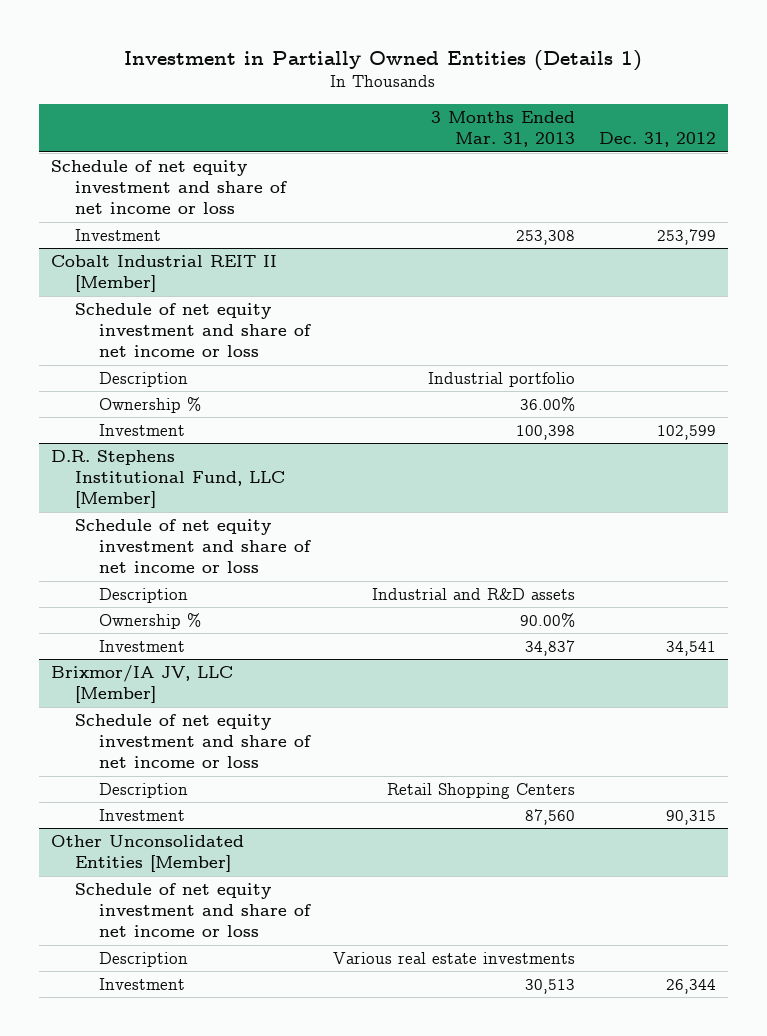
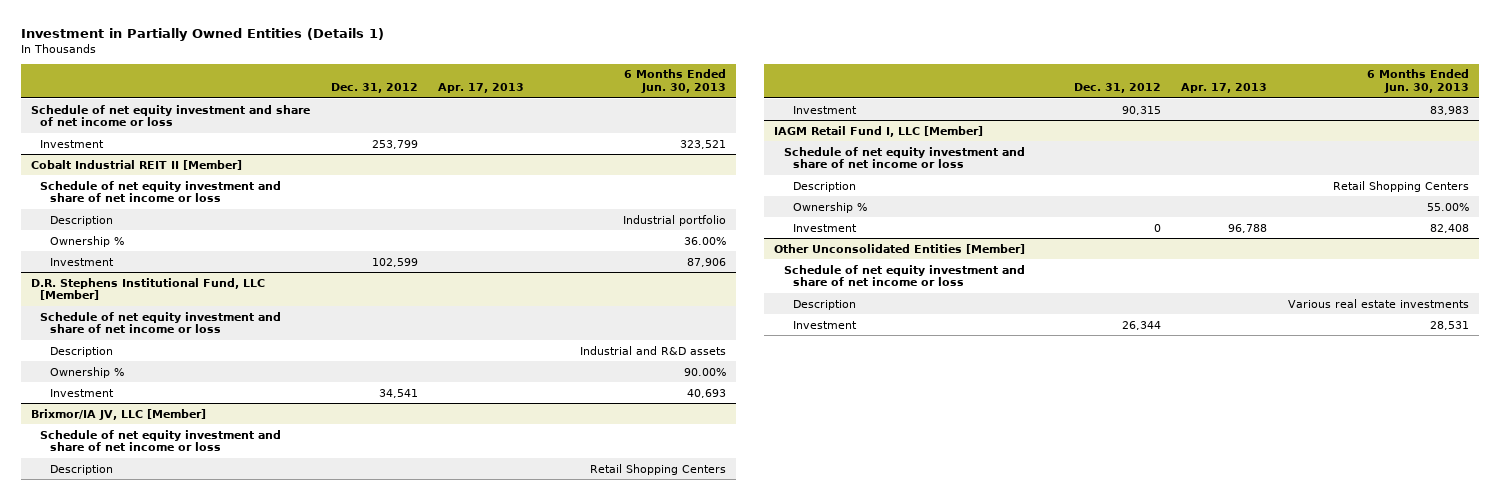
[431,111,576,148] 3 Months Ended Mar. 31, 2013 -> none
none -> [438,83,525,94] Apr. 17, 2013
none -> [623,69,726,94] 6 Months Ended Jun. 30, 2013
none -> [774,125,984,137] IAGM Retail Fund I, LLC [Member]
none -> [783,146,1025,169] Schedule of net equity investment and share of net income or loss
none -> [793,181,857,192] Description
none -> [793,201,868,213] Ownership %
none -> [793,223,858,232] Investment

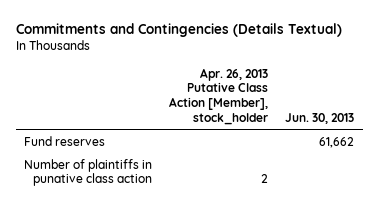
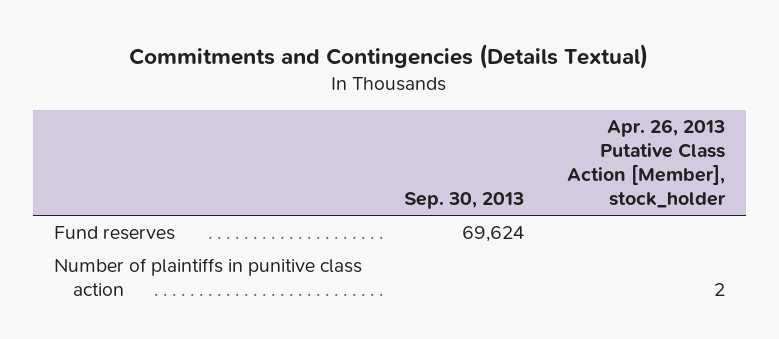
[285,112,355,124] Jun. 30, 2013 -> none
none -> [404,192,525,210] Sep. 30, 2013
[24,158,153,187] Number of plaintiffs in punative class action -> [54,257,363,297] Number of plaintiffs in punitive class action

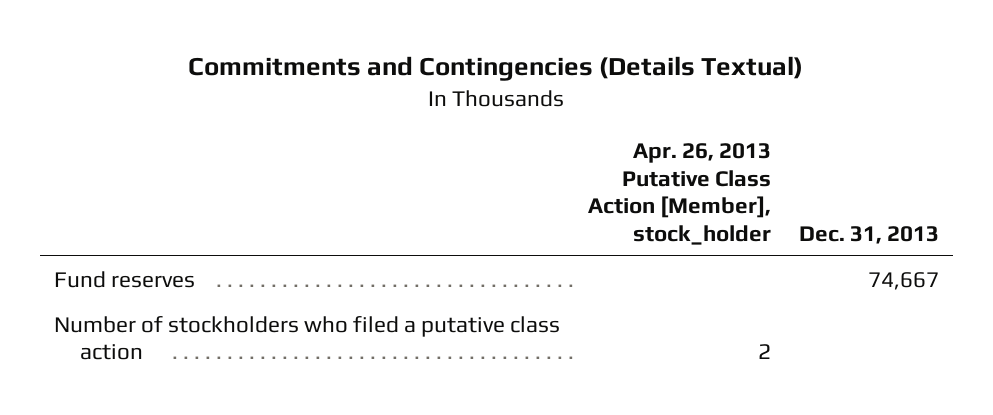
[404,192,525,210] Sep. 30, 2013 -> none
none -> [798,225,939,244] Dec. 31, 2013
[54,257,363,297] Number of plaintiffs in punitive class action -> [53,315,560,361] Number of stockholders who filed a putative class action

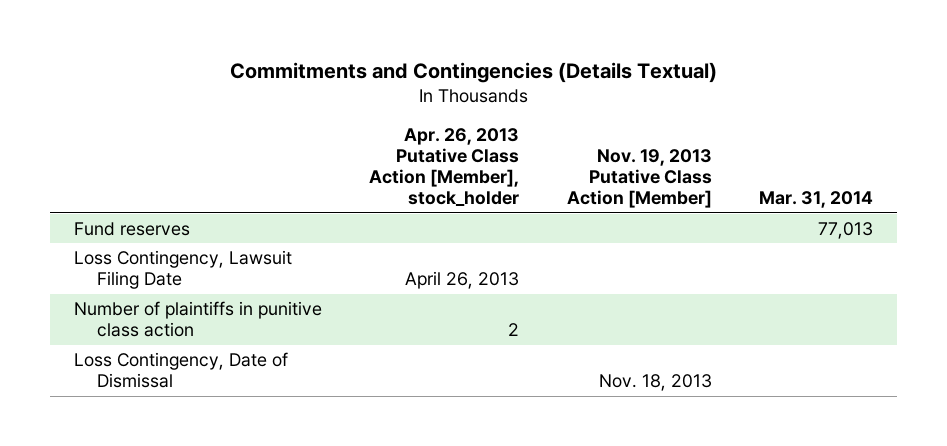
[798,225,939,244] Dec. 31, 2013 -> none
none -> [566,148,712,209] Nov. 19, 2013 Putative Class Action [Member]
none -> [759,191,874,209] Mar. 31, 2014
none -> [73,249,292,290] Loss Contingency, Lawsuit Filing Date
[53,315,560,361] Number of stockholders who filed a putative class action -> [73,300,322,338] Number of plaintiffs in punitive class action
none -> [73,351,288,389] Loss Contingency, Date of Dismissal

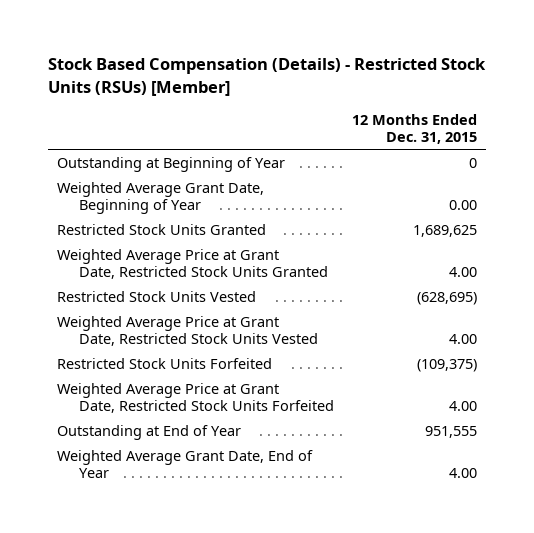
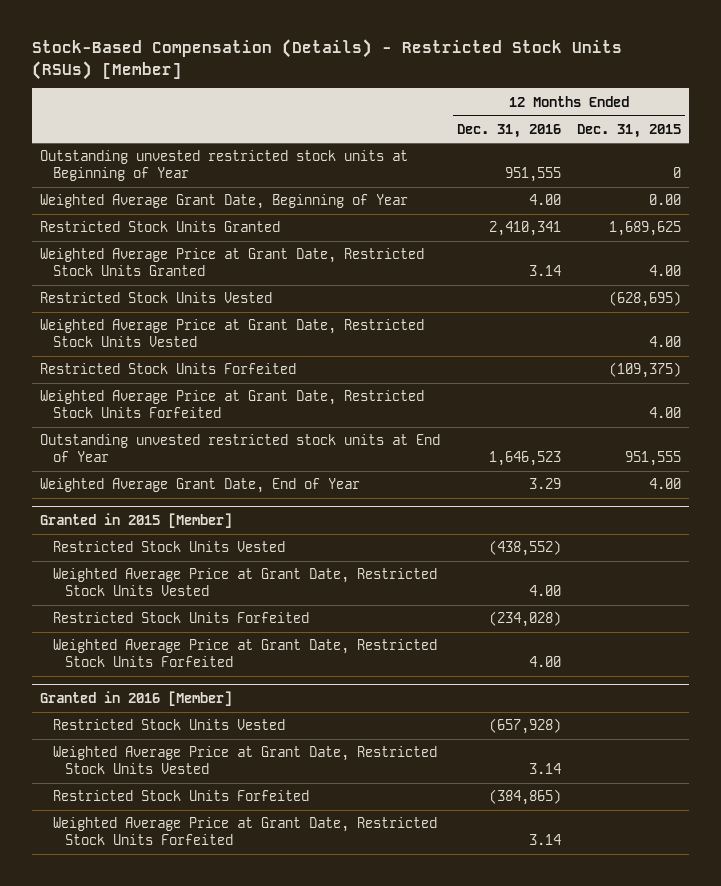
[48,58,487,96] Stock Based Compensation (Details) - Restricted Stock Units (RSUs) [Member] -> [32,39,623,80] Stock-Based Compensation (Details) - Restricted Stock Units (RSUs) [Member]
none -> [456,123,561,138] Dec. 31, 2016
[57,156,286,172] Outstanding at Beginning of Year -> [40,150,409,182] Outstanding unvested restricted stock units at Beginning of Year
[57,424,242,440] Outstanding at End of Year -> [40,434,441,463] Outstanding unvested restricted stock units at End of Year
none -> [40,512,233,528] Granted in 2015 [Member]
none -> [52,541,285,553] Restricted Stock Units Vested
none -> [52,568,437,597] Weighted Average Price at Grant Date, Restricted Stock Units Vested
none -> [52,612,309,624] Restricted Stock Units Forfeited
none -> [52,639,437,668] Weighted Average Price at Grant Date, Restricted Stock Units Forfeited
none -> [40,690,233,706] Granted in 2016 [Member]
none -> [52,719,285,731] Restricted Stock Units Vested
none -> [52,746,437,775] Weighted Average Price at Grant Date, Restricted Stock Units Vested
none -> [52,790,309,802] Restricted Stock Units Forfeited
none -> [52,817,437,846] Weighted Average Price at Grant Date, Restricted Stock Units Forfeited

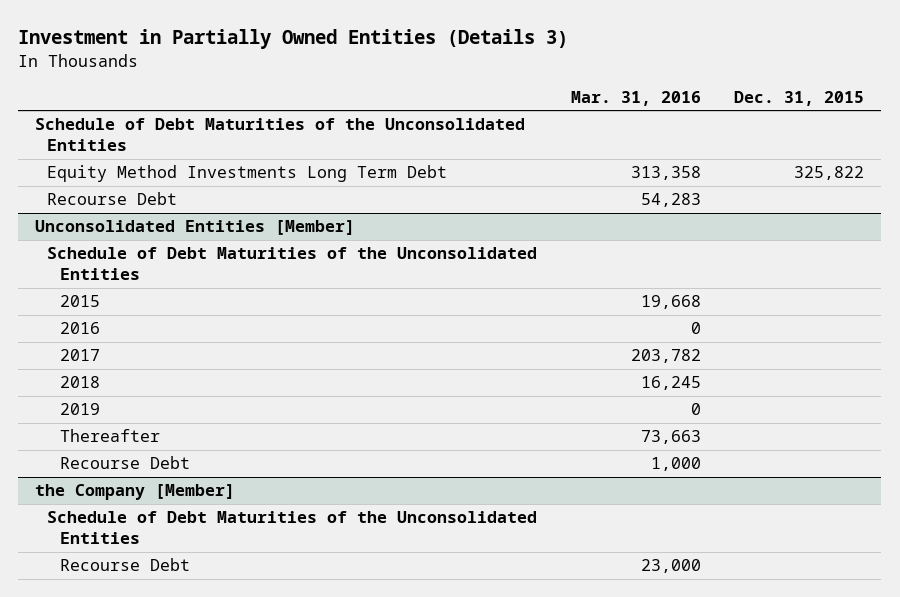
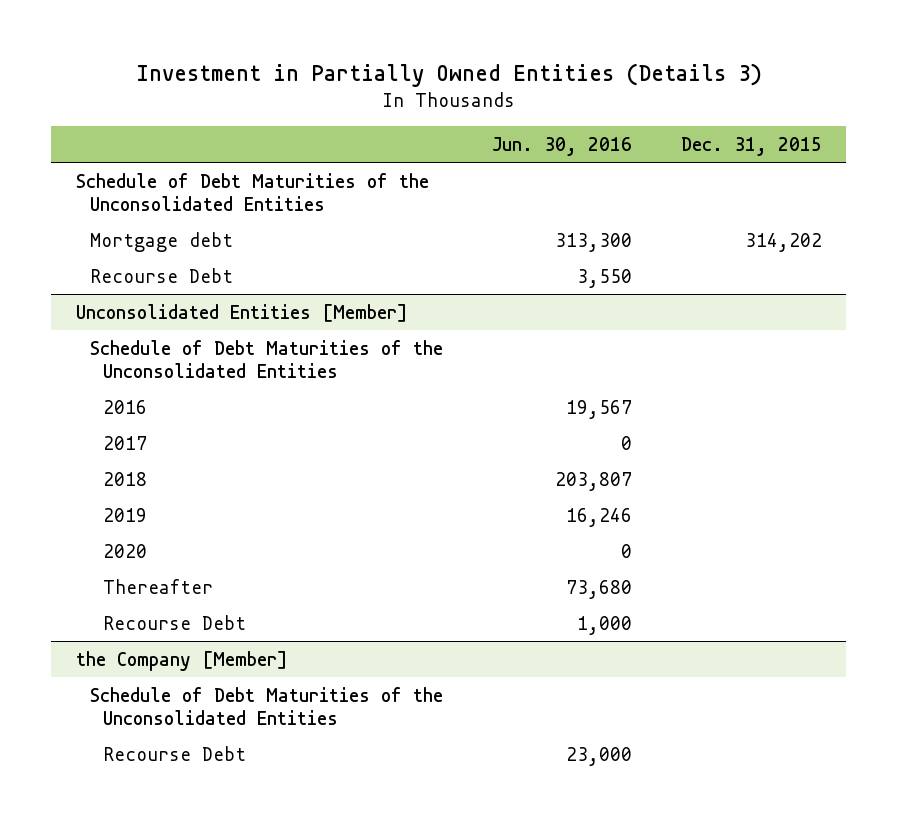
[570,90,701,106] Mar. 31, 2016 -> none
none -> [491,136,632,156] Jun. 30, 2016
[47,165,448,183] Equity Method Investments Long Term Debt -> none
none -> [89,231,233,252] Mortgage debt
[59,295,100,308] 2015 -> none
none -> [103,543,148,558] 2020

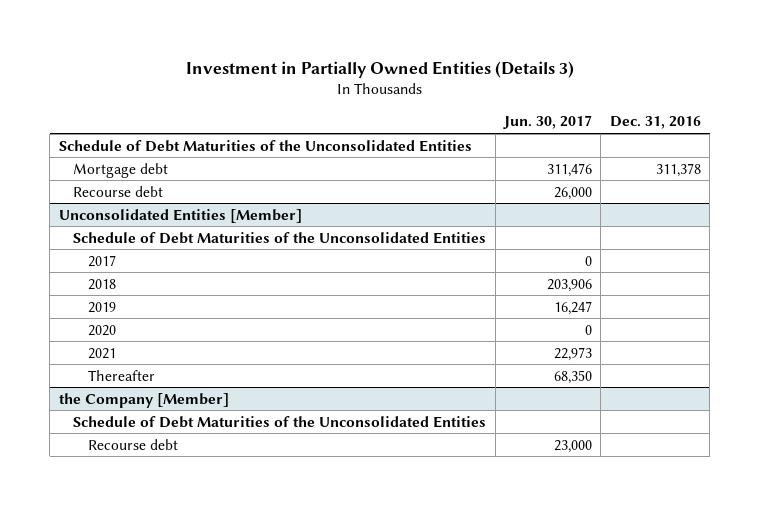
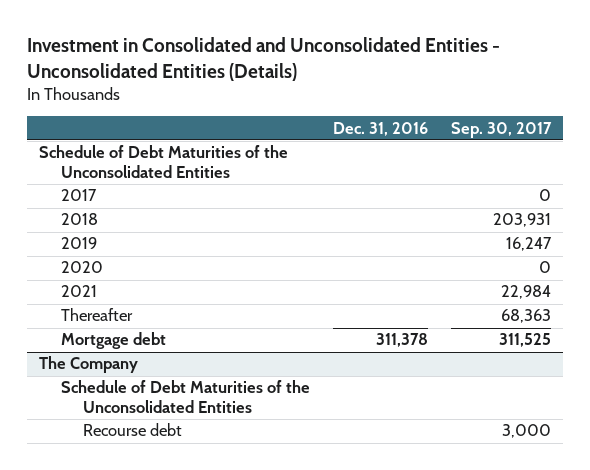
[185,60,574,78] Investment in Partially Owned Entities (Details 3) -> [27,37,501,81] Investment in Consolidated and Unconsolidated Entities - Unconsolidated Entities (Details)
[502,115,592,130] Jun. 30, 2017 -> none
none -> [451,121,553,138] Sep. 30, 2017
none -> [60,189,97,202] 2017
none -> [60,213,98,226] 2018
none -> [60,237,97,250] 2019
none -> [60,261,103,274] 2020
none -> [60,285,97,298] 2021
none -> [60,308,133,322] Thereafter
[73,185,164,197] Recourse debt -> none
[58,208,302,223] Unconsolidated Entities [Member] -> none
[73,231,487,244] Schedule of Debt Maturities of the Unconsolidated Entities -> none
[87,254,116,267] 2017 -> none
[87,278,116,290] 2018 -> none
[87,301,116,313] 2019 -> none
[87,324,116,336] 2020 -> none
[87,347,116,359] 2021 -> none
[87,369,155,381] Thereafter -> none
[58,392,229,408] the Company [Member] -> [38,356,138,374] The Company

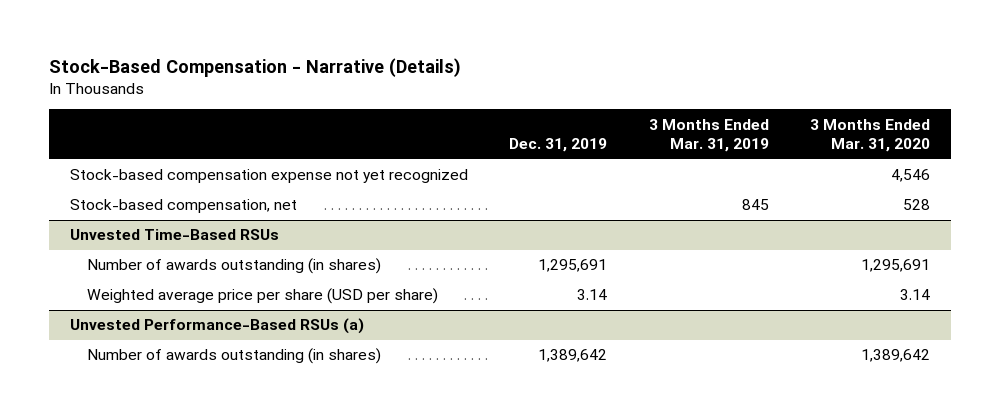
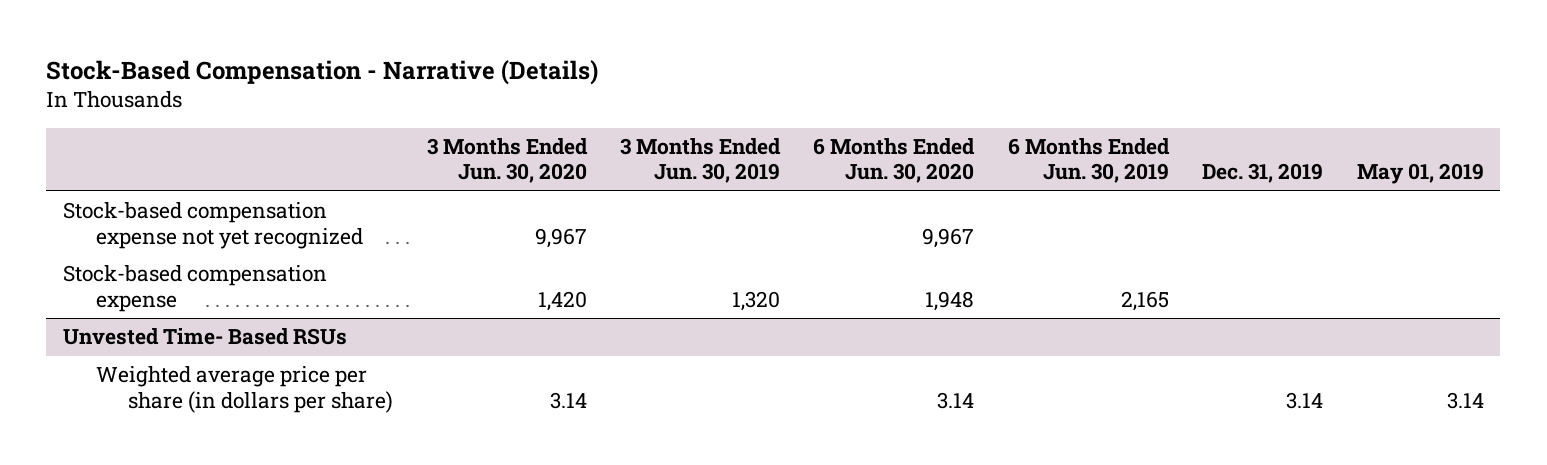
[648,118,769,153] 3 Months Ended Mar. 31, 2019 -> none
[810,118,931,153] 3 Months Ended Mar. 31, 2020 -> none
none -> [426,138,588,184] 3 Months Ended Jun. 30, 2020
none -> [620,138,782,184] 3 Months Ended Jun. 30, 2019
none -> [813,138,976,184] 6 Months Ended Jun. 30, 2020
none -> [1007,138,1170,184] 6 Months Ended Jun. 30, 2019
none -> [1356,163,1484,185] May 01, 2019
[86,258,381,275] Number of awards outstanding (in shares) -> none
[69,318,364,335] Unvested Performance-Based RSUs (a) -> none
[86,348,381,365] Number of awards outstanding (in shares) -> none
[69,199,297,214] Stock-based compensation, net -> [63,265,328,312] Stock-based compensation expense
[69,229,279,241] Unvested Time-Based RSUs -> [63,328,348,346] Unvested Time- Based RSUs
[86,288,438,305] Weighted average price per share (USD per share) -> [95,366,394,413] Weighted average price per share (in dollars per share)

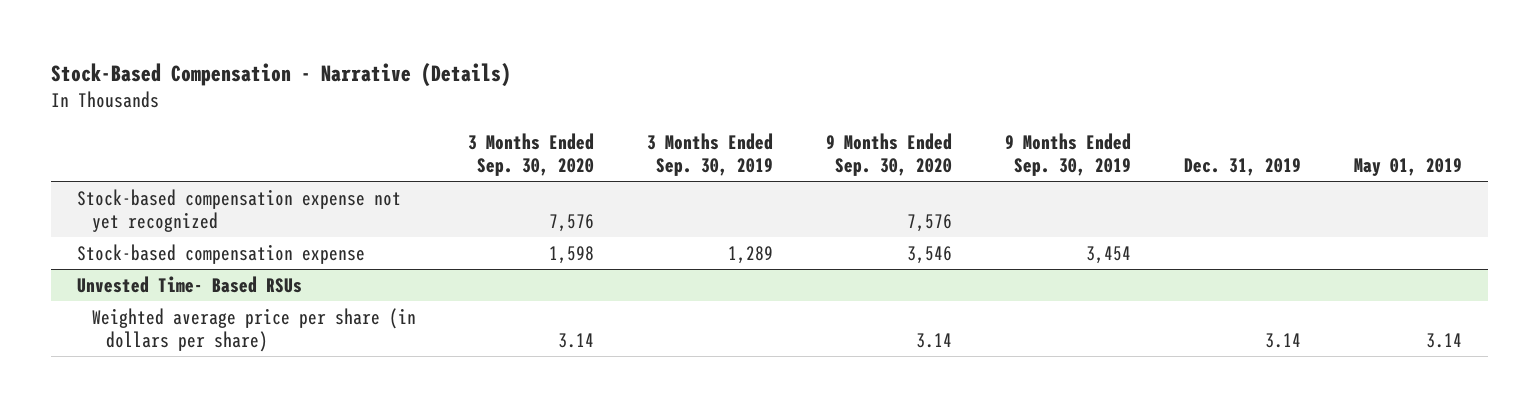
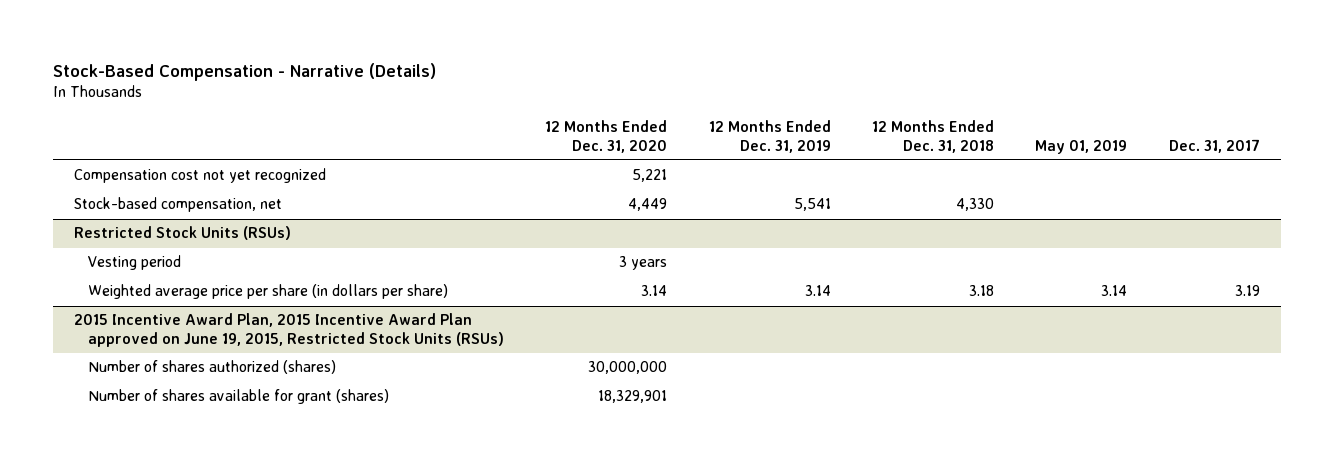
[468,133,595,177] 3 Months Ended Sep. 30, 2020 -> none
[647,133,774,177] 3 Months Ended Sep. 30, 2019 -> none
[826,133,953,177] 9 Months Ended Sep. 30, 2020 -> none
[1004,133,1131,177] 9 Months Ended Sep. 30, 2019 -> none
[1183,158,1301,177] Dec. 31, 2019 -> none
none -> [545,120,668,153] 12 Months Ended Dec. 31, 2020
none -> [708,120,831,153] 12 Months Ended Dec. 31, 2019
none -> [872,120,995,153] 12 Months Ended Dec. 31, 2018
none -> [1168,138,1260,153] Dec. 31, 2017
[77,188,402,232] Stock-based compensation expense not yet recognized -> [73,168,326,184] Compensation cost not yet recognized
[77,243,366,264] Stock-based compensation expense -> [73,197,282,213] Stock-based compensation, net
[77,275,303,293] Unvested Time- Based RSUs -> [73,226,291,241] Restricted Stock Units (RSUs)
none -> [87,255,181,271] Vesting period
none -> [73,313,504,348] 2015 Incentive Award Plan, 2015 Incentive Award Plan approved on June 19, 2015, Restricted Stock Units (RSUs)
none -> [87,360,336,375] Number of shares authorized (shares)
none -> [87,389,389,405] Number of shares available for grant (shares)

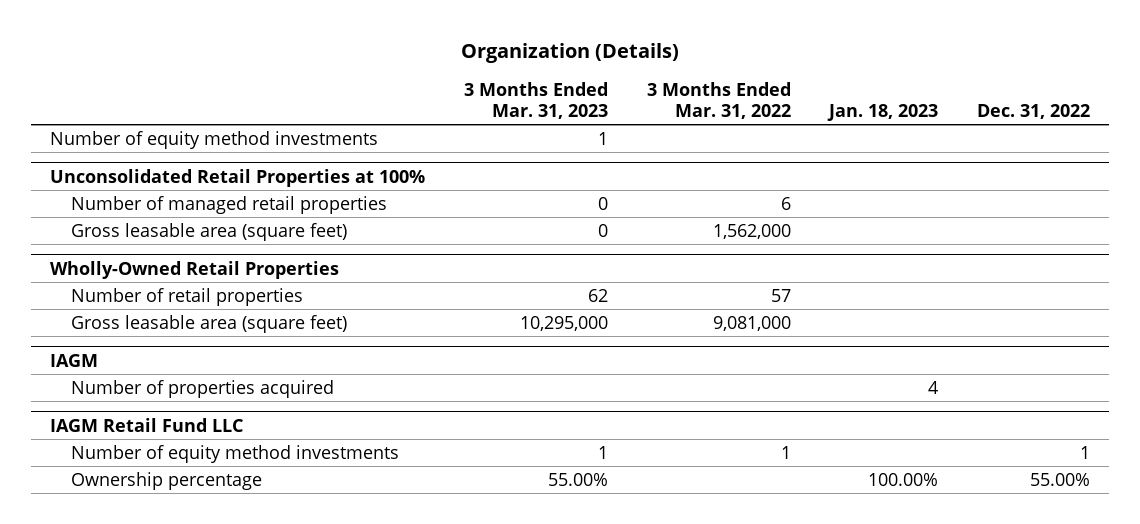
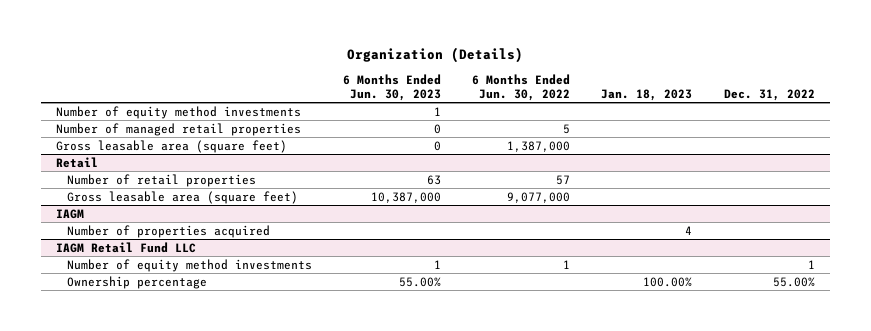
[464,81,609,120] 3 Months Ended Mar. 31, 2023 -> none
[646,81,791,120] 3 Months Ended Mar. 31, 2022 -> none
none -> [343,73,442,101] 6 Months Ended Jun. 30, 2023
none -> [472,73,571,101] 6 Months Ended Jun. 30, 2022
[50,168,426,187] Unconsolidated Retail Properties at 100% -> none
[71,195,388,214] Number of managed retail properties -> none
[71,222,348,241] Gross leasable area (square feet) -> none
none -> [56,122,302,136] Number of managed retail properties
none -> [56,139,288,153] Gross leasable area (square feet)
[50,260,340,279] Wholly-Owned Retail Properties -> [56,156,99,168] Retail

